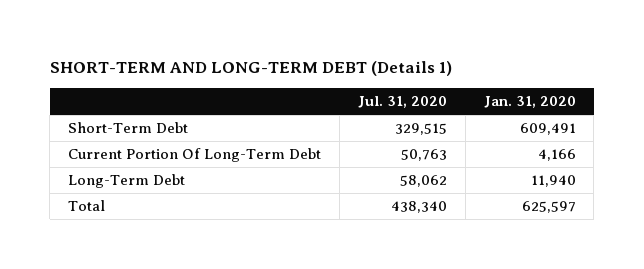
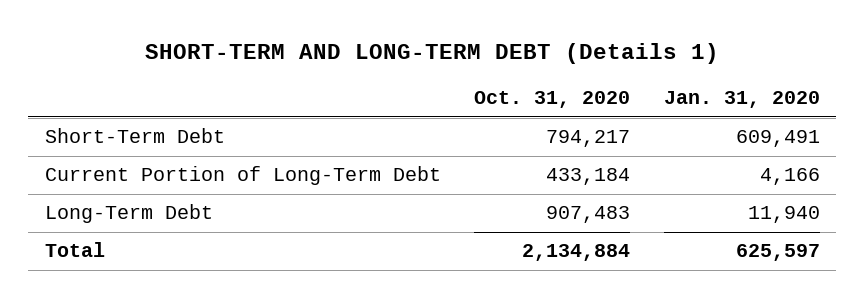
[357,96,447,109] Jul. 31, 2020 -> none
none -> [474,91,631,109] Oct. 31, 2020
[68,148,322,163] Current Portion Of Long-Term Debt -> [44,166,441,186] Current Portion of Long-Term Debt

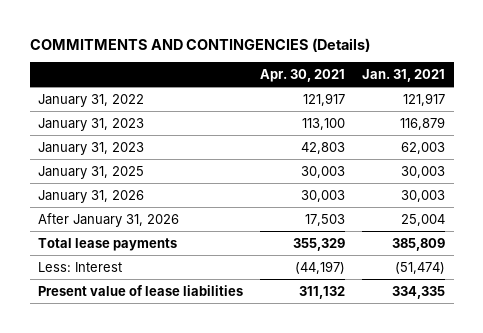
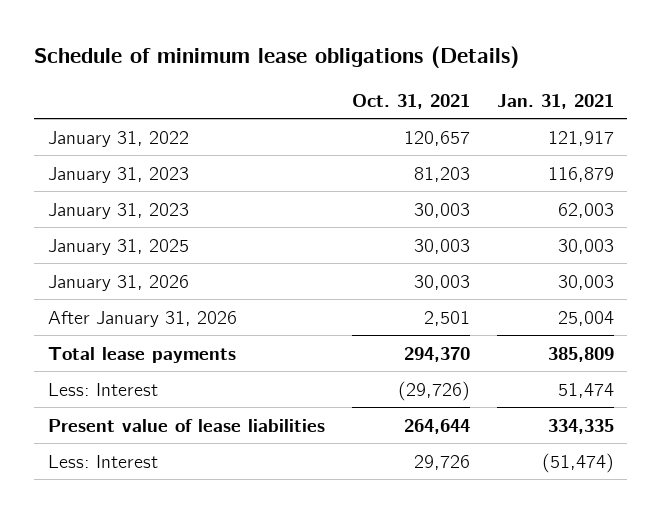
[29,37,370,52] COMMITMENTS AND CONTINGENCIES (Details) -> [34,46,520,69] Schedule of minimum lease obligations (Details)
[260,68,346,82] Apr. 30, 2021 -> none
none -> [351,93,470,109] Oct. 31, 2021
none -> [47,382,158,396] Less: Interest
[38,261,123,272] Less: Interest -> [47,454,158,468] Less: Interest

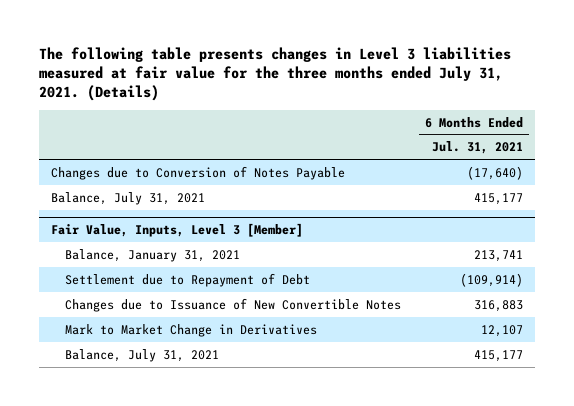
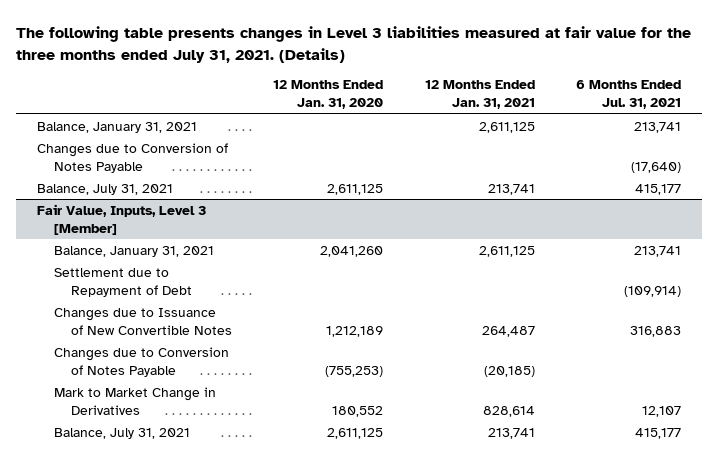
none -> [273,80,384,110] 12 Months Ended Jan. 31, 2020
none -> [424,80,535,110] 12 Months Ended Jan. 31, 2021
none -> [36,121,197,133] Balance, January 31, 2021
none -> [53,346,229,377] Changes due to Conversion of Notes Payable

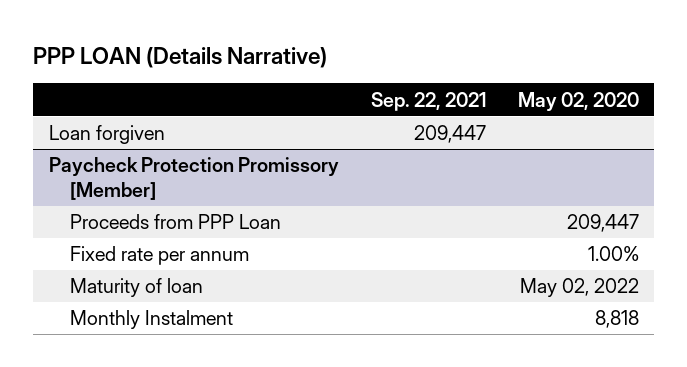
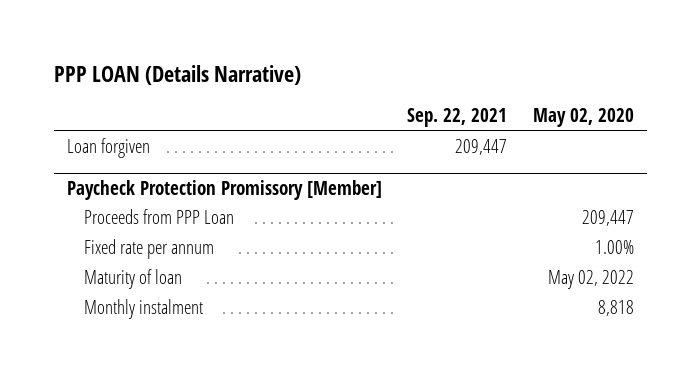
[70,310,234,330] Monthly Instalment -> [84,299,204,320] Monthly instalment

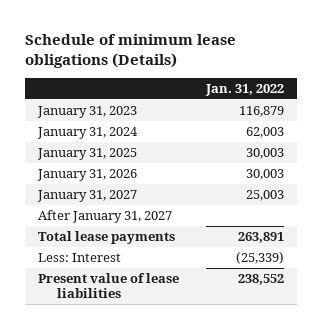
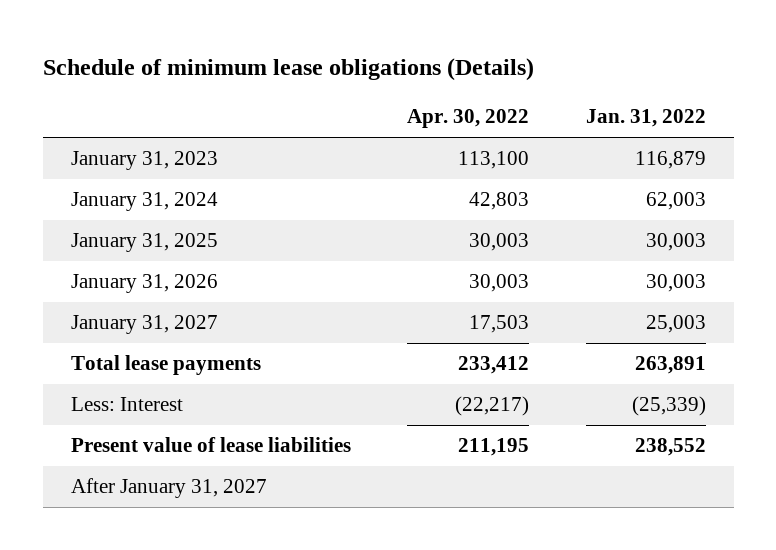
none -> [407,109,530,129] Apr. 30, 2022
[38,210,173,224] After January 31, 2027 -> [70,478,267,499] After January 31, 2027

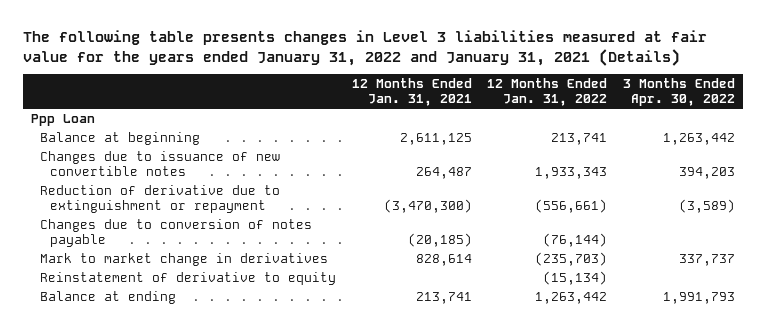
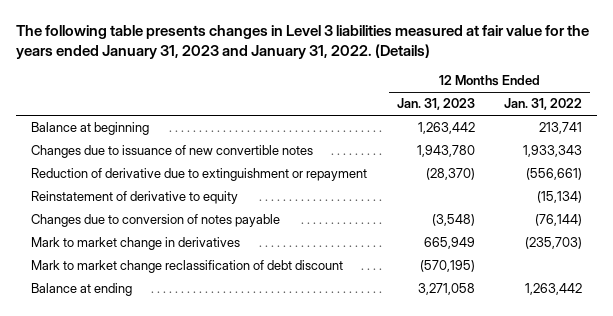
[23,30,708,66] The following table presents changes in Level 3 liabilities measured at fair value for the years ended January 31, 2022 and January 31, 2021 (Details) -> [16,25,590,60] The following table presents changes in Level 3 liabilities measured at fair value for the years ended January 31, 2023 and January 31, 2022. (Details)
[351,77,472,107] 12 Months Ended Jan. 31, 2021 -> none
[622,77,735,107] 3 Months Ended Apr. 30, 2022 -> none
none -> [396,98,475,111] Jan. 31, 2023
[30,113,95,126] Ppp Loan -> none
[40,271,337,285] Reinstatement of derivative to equity -> [30,191,238,205] Reinstatement of derivative to equity
none -> [30,260,343,274] Mark to market change reclassification of debt discount

